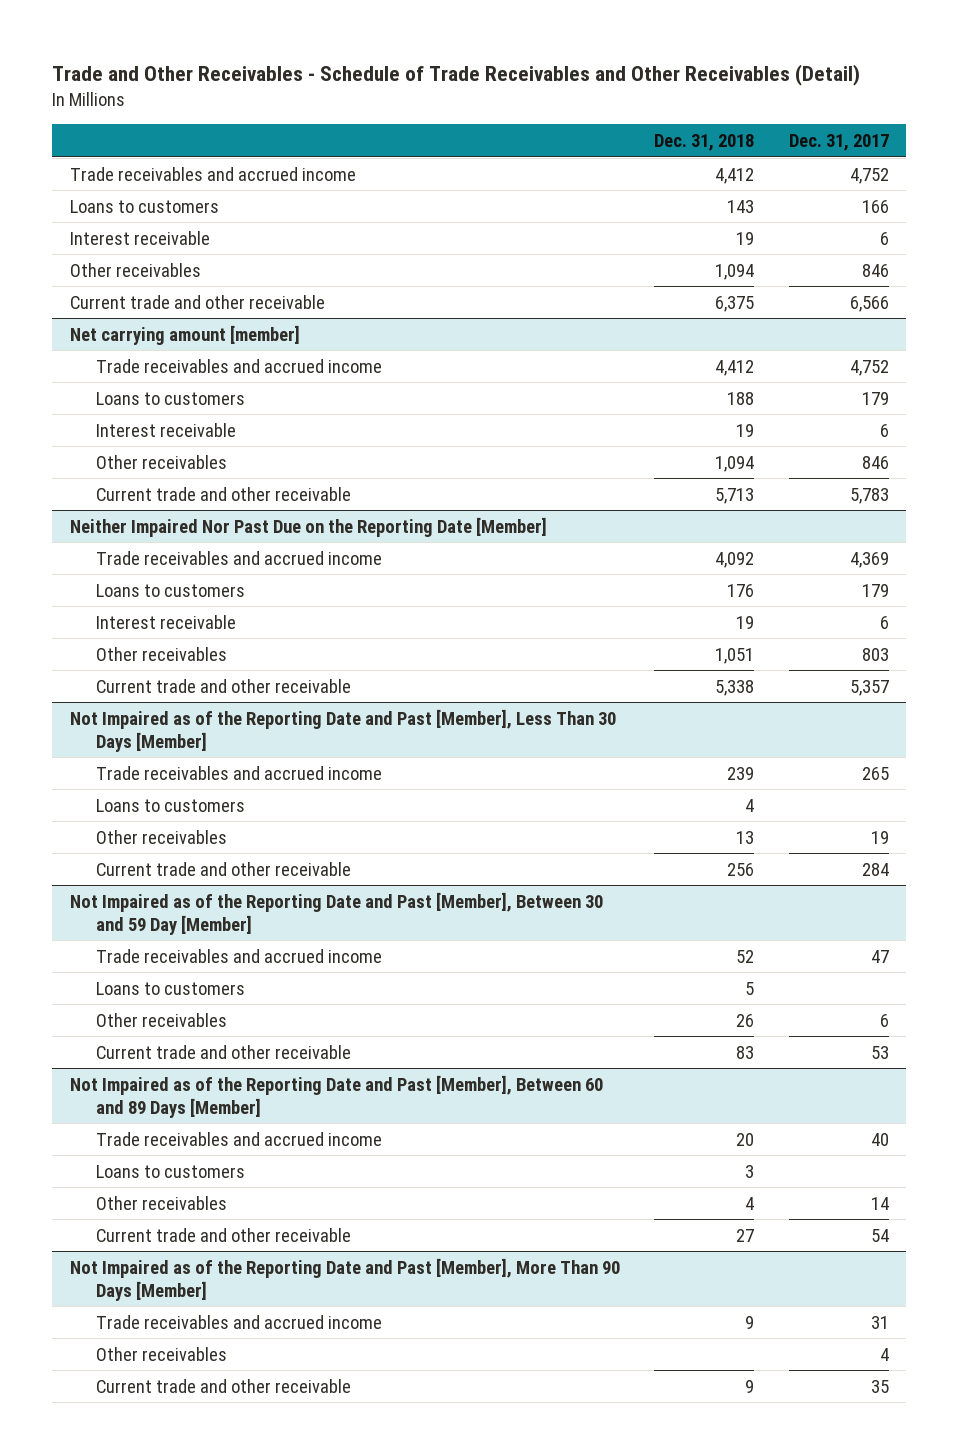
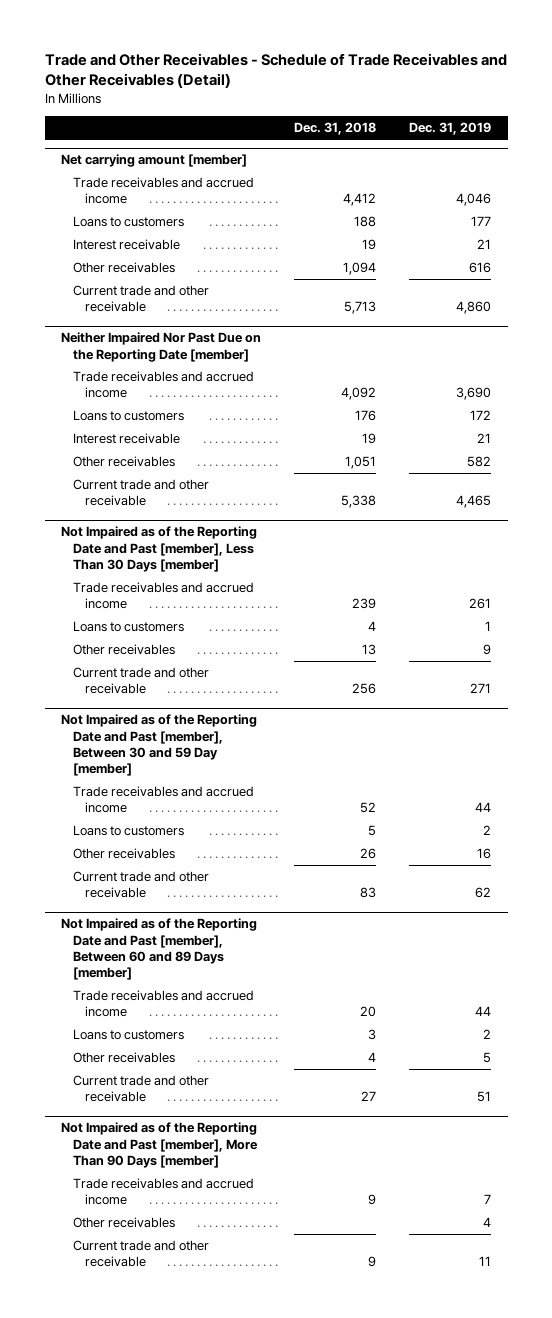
[789,133,890,151] Dec. 31, 2017 -> none
none -> [409,122,492,136] Dec. 31, 2019
[69,166,356,181] Trade receivables and accrued income -> none
[69,199,219,213] Loans to customers -> none
[69,230,210,245] Interest receivable -> none
[69,262,201,277] Other receivables -> none
[69,294,325,309] Current trade and other receivable -> none
[69,516,547,537] Neither Impaired Nor Past Due on the Reporting Date [Member] -> [61,332,262,362] Neither Impaired Nor Past Due on the Reporting Date [member]
[69,708,616,752] Not Impaired as of the Reporting Date and Past [Member], Less Than 30 Days [Member] -> [61,526,258,572] Not Impaired as of the Reporting Date and Past [member], Less Than 30 Days [member]
[69,891,603,935] Not Impaired as of the Reporting Date and Past [Member], Between 30 and 59 Day [Member] -> [61,714,258,777] Not Impaired as of the Reporting Date and Past [member], Between 30 and 59 Day [member]
[69,1074,603,1118] Not Impaired as of the Reporting Date and Past [Member], Between 60 and 89 Days [Member] -> [61,918,258,981] Not Impaired as of the Reporting Date and Past [member], Between 60 and 89 Days [member]
[69,1257,620,1301] Not Impaired as of the Reporting Date and Past [Member], More Than 90 Days [Member] -> [61,1122,259,1168] Not Impaired as of the Reporting Date and Past [member], More Than 90 Days [member]

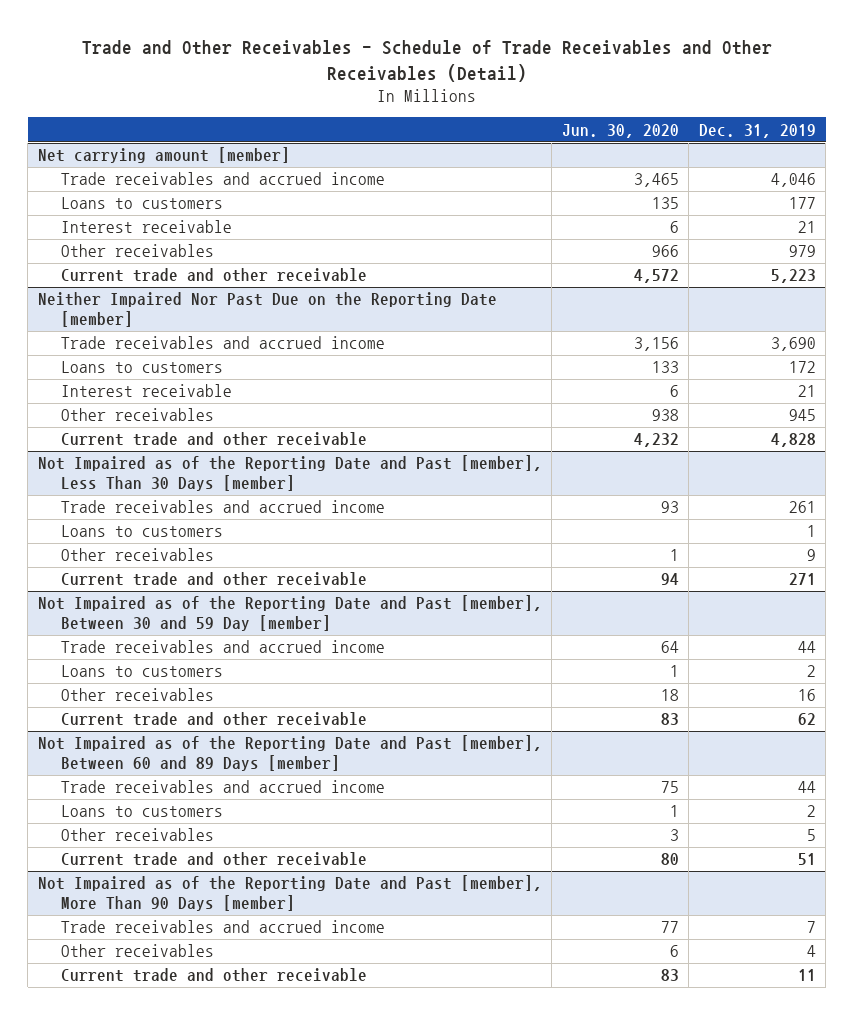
[294,122,377,136] Dec. 31, 2018 -> none
none -> [561,123,679,138] Jun. 30, 2020
[469,262,492,274] 616 -> [788,245,816,258] 979
[456,301,492,315] 4,860 -> [770,269,816,284] 5,223
[467,456,492,468] 582 -> [788,409,816,422] 945
[456,495,492,509] 4,465 -> [770,433,816,448] 4,828

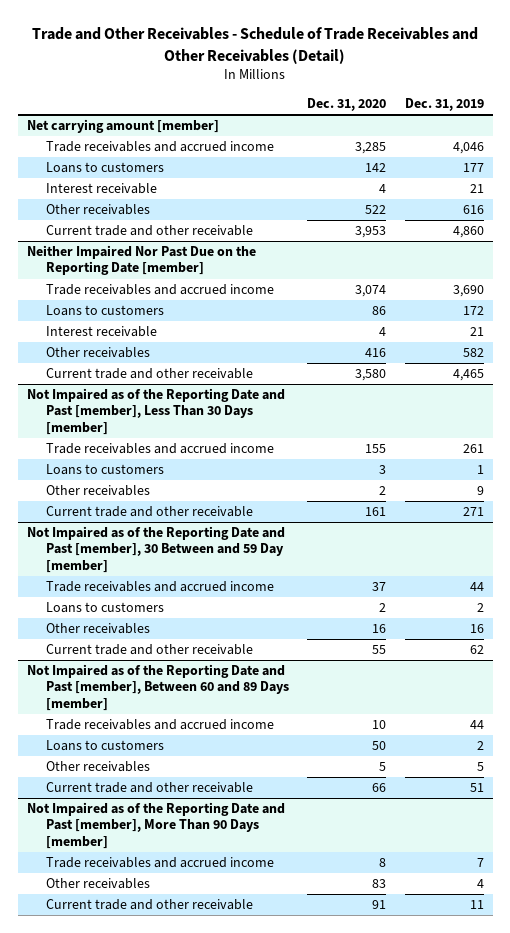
[561,123,679,138] Jun. 30, 2020 -> none
none -> [307,98,387,112] Dec. 31, 2020
[788,245,816,258] 979 -> [462,205,484,215] 616
[770,269,816,284] 5,223 -> [452,226,484,239] 4,860
[788,409,816,422] 945 -> [462,348,484,358] 582
[770,433,816,448] 4,828 -> [452,369,484,382] 4,465
[37,595,542,632] Not Impaired as of the Reporting Date and Past [member], Between 30 and 59 Day [member] -> [26,526,285,573] Not Impaired as of the Reporting Date and Past [member], 30 Between and 59 Day [member]

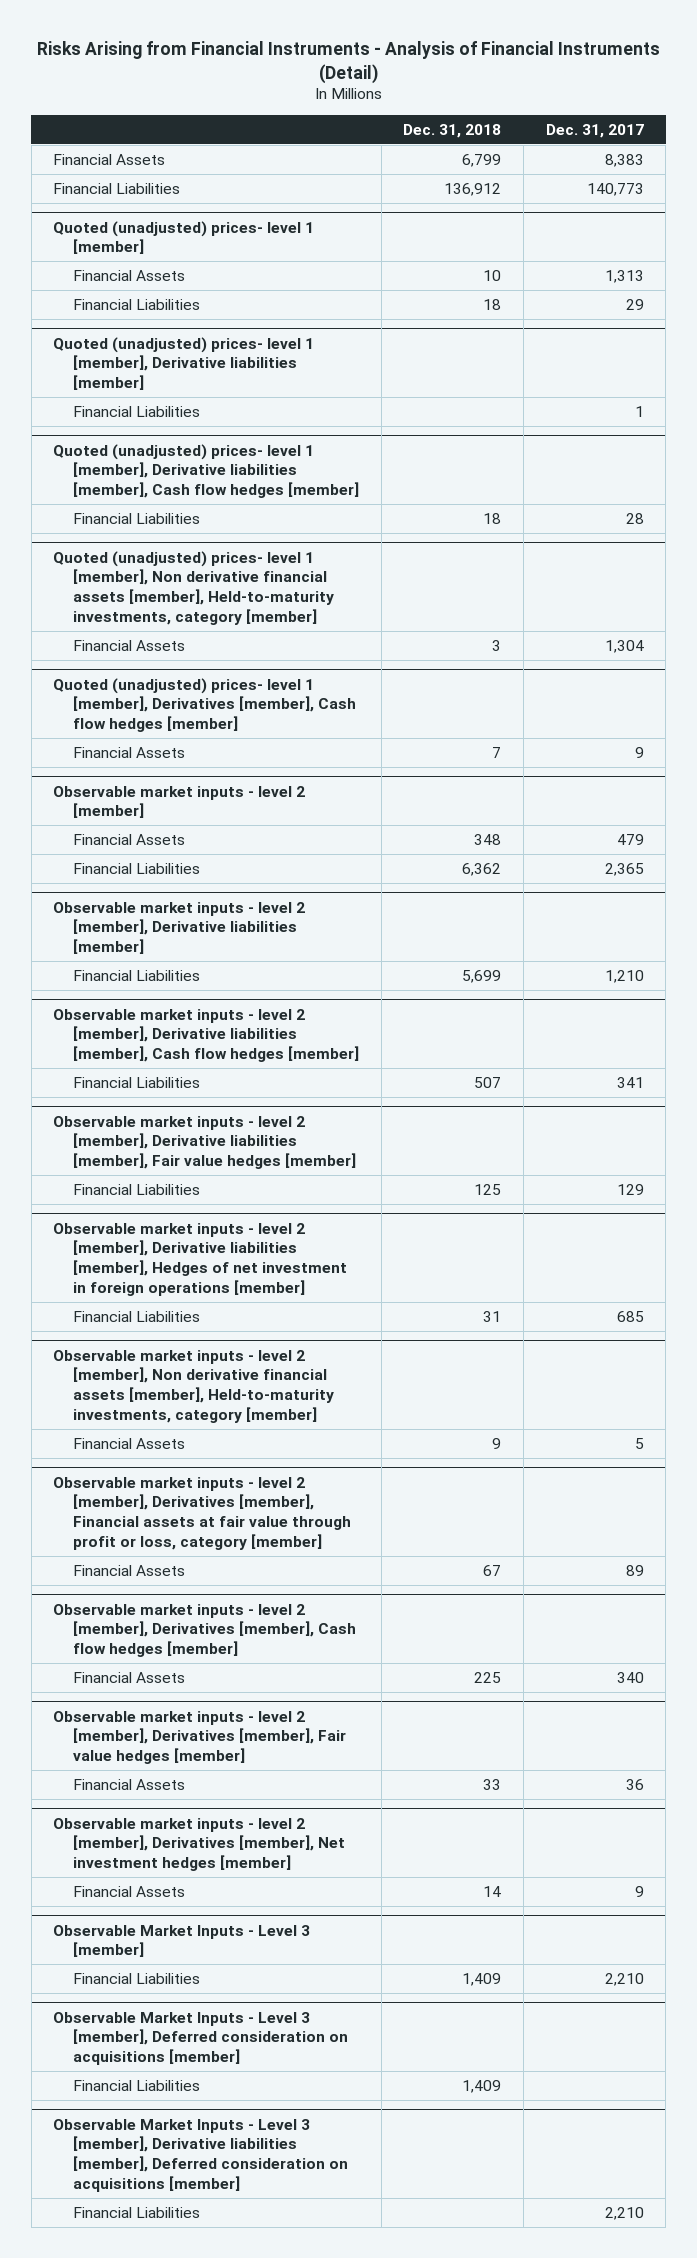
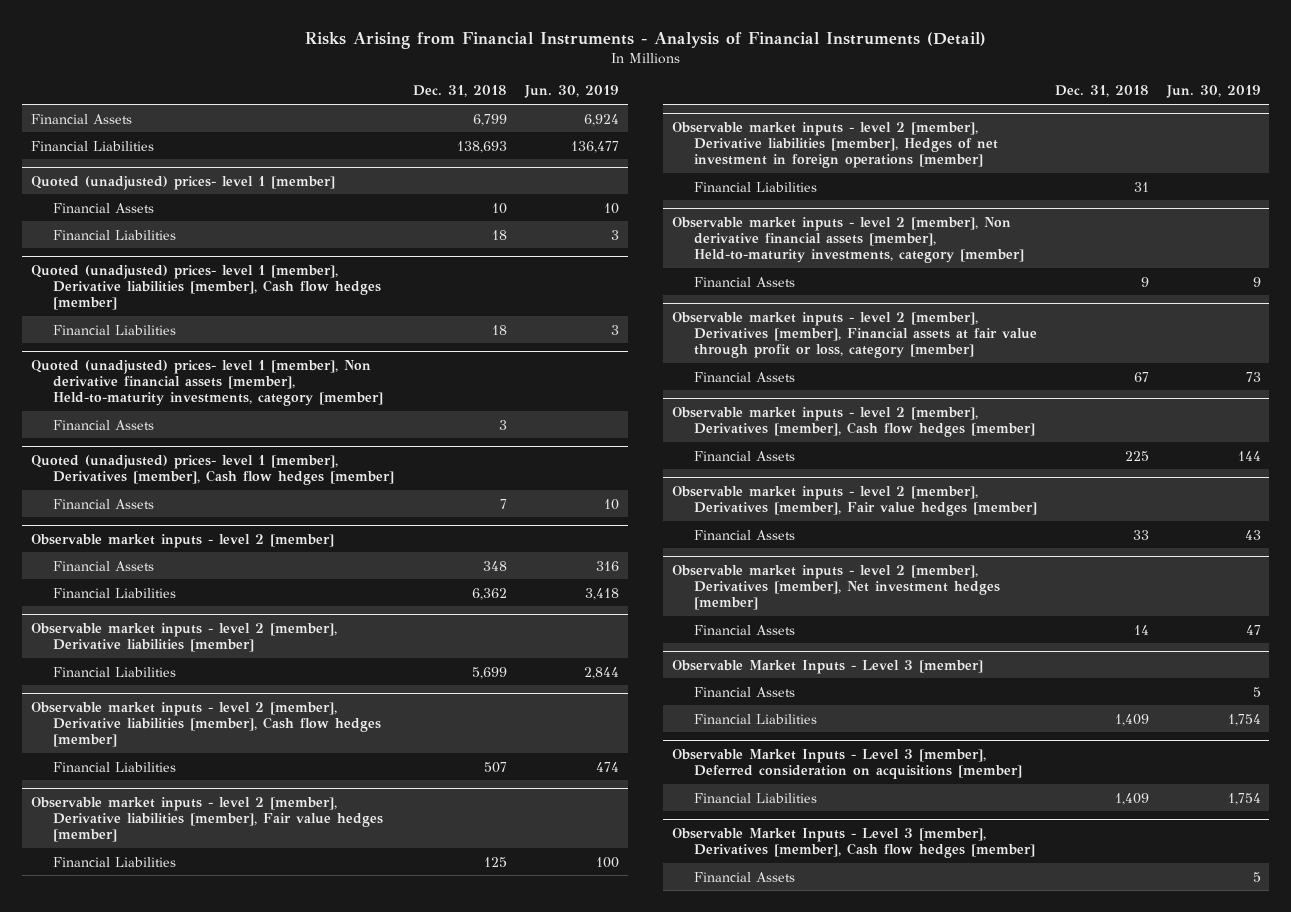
[545,123,644,138] Dec. 31, 2017 -> none
none -> [524,85,620,99] Jun. 30, 2019
[444,182,502,196] 136,912 -> [457,140,508,153] 138,693
[53,336,315,391] Quoted (unadjusted) prices- level 1 [member], Derivative liabilities [member] -> none
[72,405,200,417] Financial Liabilities -> none
none -> [694,686,796,697] Financial Assets
[53,2118,348,2192] Observable Market Inputs - Level 3 [member], Derivative liabilities [member], Deferred consideration on acquisitions [member] -> none
[72,2206,200,2218] Financial Liabilities -> none
none -> [672,827,1036,858] Observable Market Inputs - Level 3 [member], Derivatives [member], Cash flow hedges [member]
none -> [694,871,796,882] Financial Assets

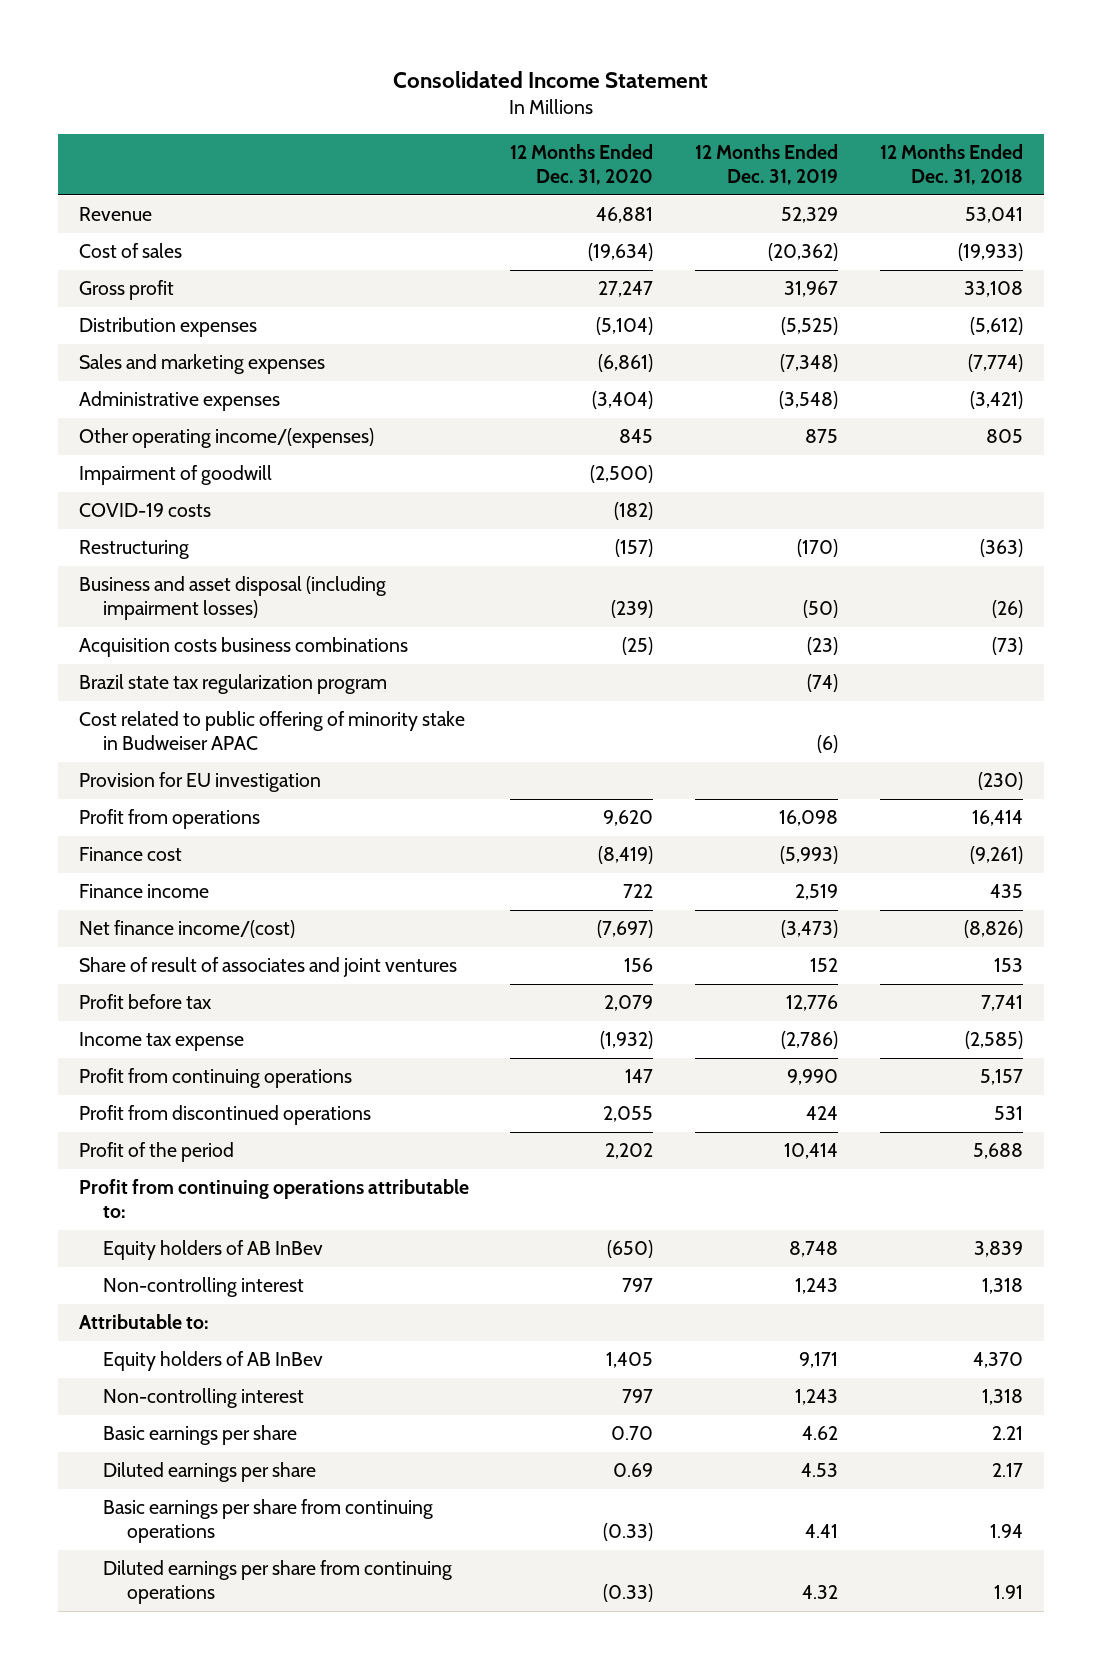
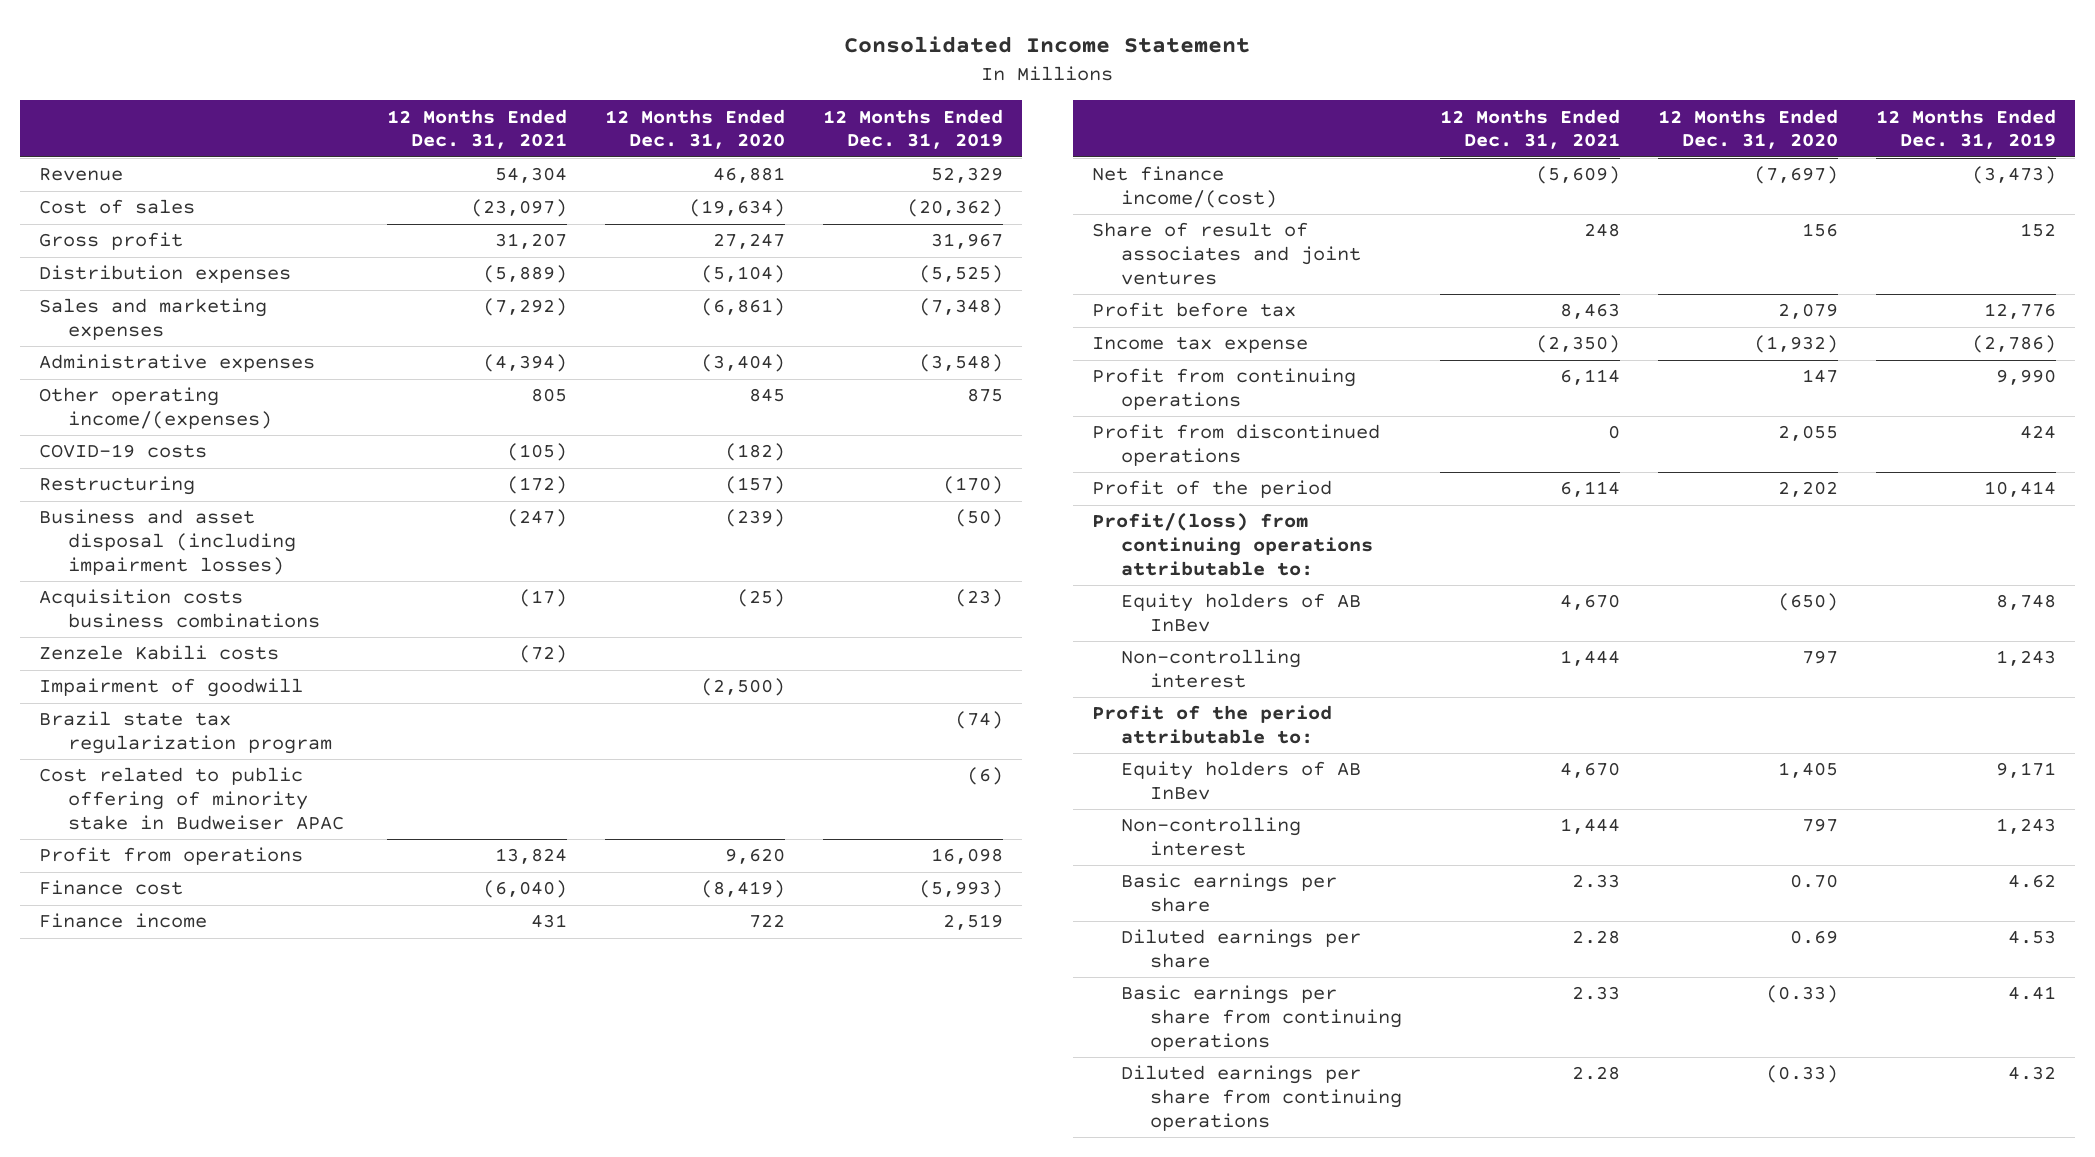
[880,144,1024,186] 12 Months Ended Dec. 31, 2018 -> none
none -> [386,108,567,150] 12 Months Ended Dec. 31, 2021
none -> [39,645,280,661] Zenzele Kabili costs
[78,465,272,486] Impairment of goodwill -> [39,678,304,698] Impairment of goodwill
[78,772,321,793] Provision for EU investigation -> none
[78,1179,469,1219] Profit from continuing operations attributable to: -> [1092,513,1373,576] Profit/(loss) from continuing operations attributable to:
[78,1314,209,1330] Attributable to: -> [1092,705,1333,745] Profit of the period attributable to:

